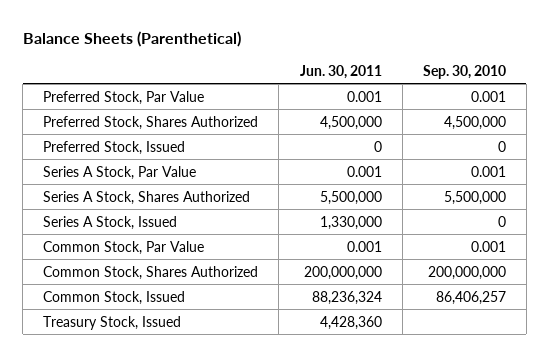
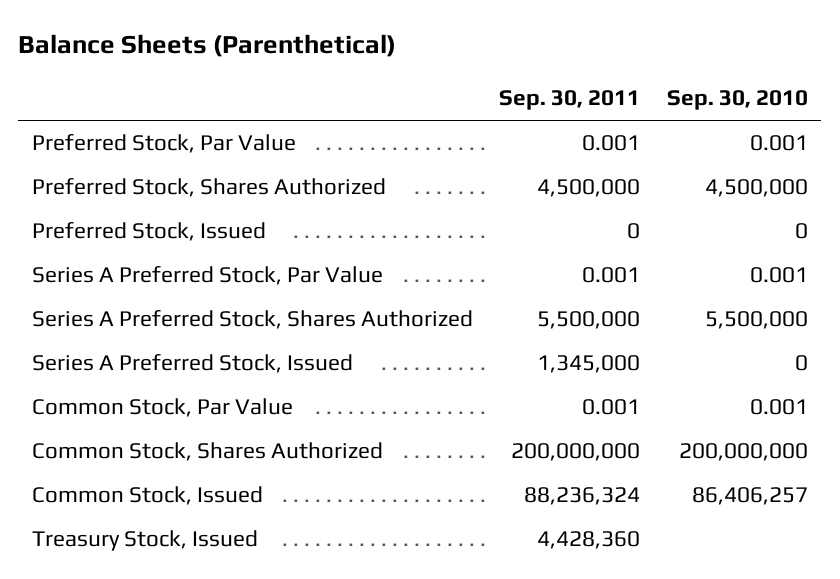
[299,64,382,79] Jun. 30, 2011 -> none
none -> [499,90,641,111] Sep. 30, 2011
[43,165,197,180] Series A Stock, Par Value -> [31,266,383,286] Series A Preferred Stock, Par Value
[43,190,251,205] Series A Stock, Shares Authorized -> [31,310,473,330] Series A Preferred Stock, Shares Authorized
[43,215,178,230] Series A Stock, Issued -> [31,354,353,374] Series A Preferred Stock, Issued

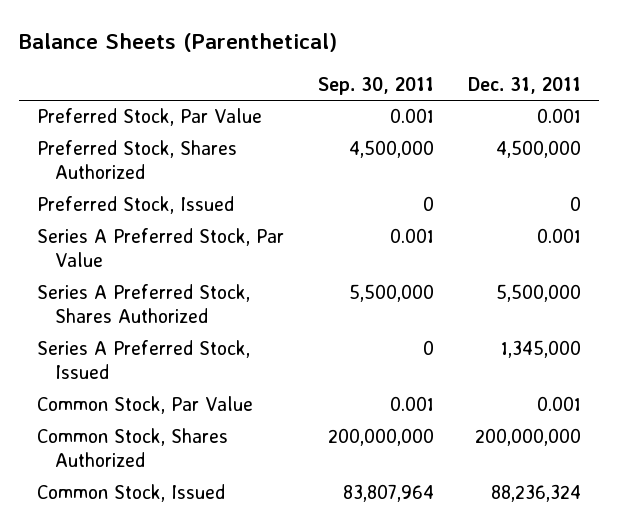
[667,90,809,111] Sep. 30, 2010 -> none
none -> [468,77,582,95] Dec. 31, 2011
[537,355,641,374] 1,345,000 -> [422,340,434,356] 0
[31,530,258,552] Treasury Stock, Issued -> none
[524,487,641,506] 88,236,324 -> [342,484,434,503] 83,807,964

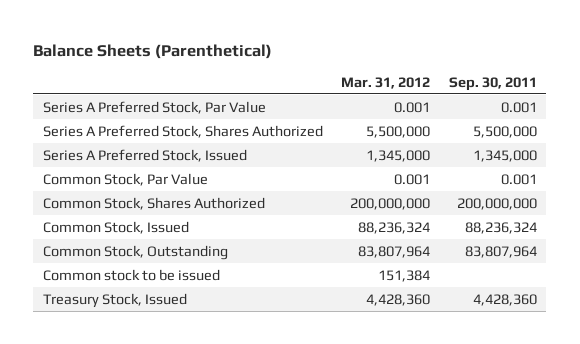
[468,77,582,95] Dec. 31, 2011 -> none
none -> [341,76,431,89] Mar. 31, 2012
[36,108,262,127] Preferred Stock, Par Value -> none
[36,140,237,180] Preferred Stock, Shares Authorized -> none
[36,196,234,215] Preferred Stock, Issued -> none
[422,340,434,356] 0 -> [473,149,538,162] 1,345,000
[342,484,434,503] 83,807,964 -> [465,221,538,234] 88,236,324
none -> [42,244,228,260] Common Stock, Outstanding
none -> [42,268,220,281] Common stock to be issued
none -> [42,292,187,308] Treasury Stock, Issued

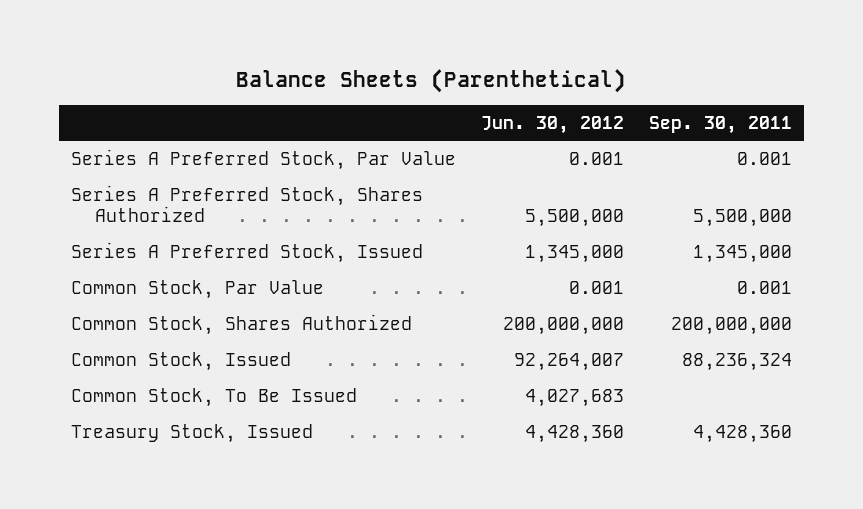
[341,76,431,89] Mar. 31, 2012 -> none
none -> [480,115,624,134] Jun. 30, 2012
[42,244,228,260] Common Stock, Outstanding -> none
[42,268,220,281] Common stock to be issued -> [71,388,358,408] Common Stock, To Be Issued

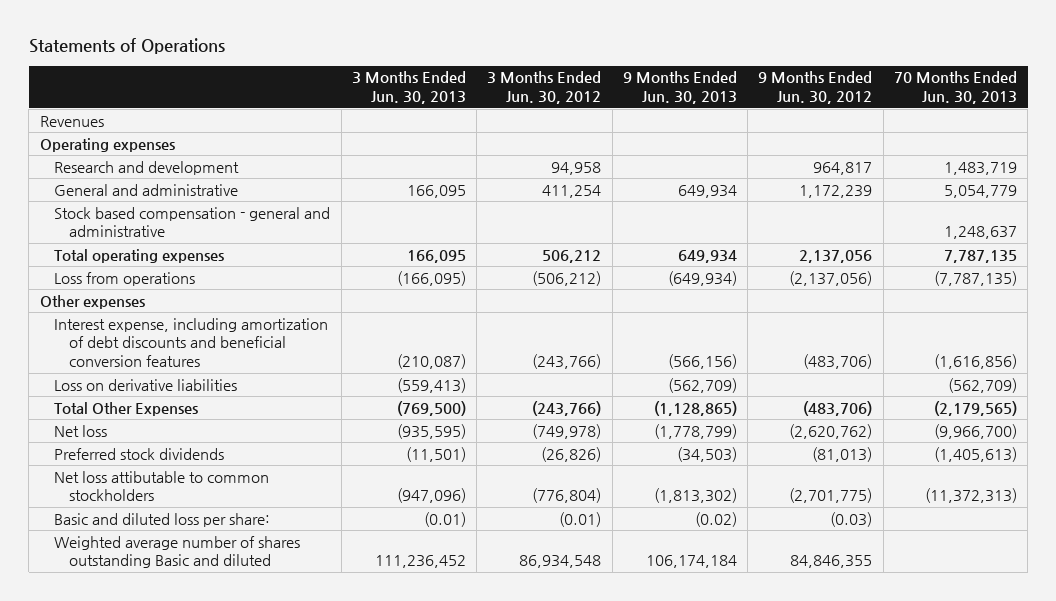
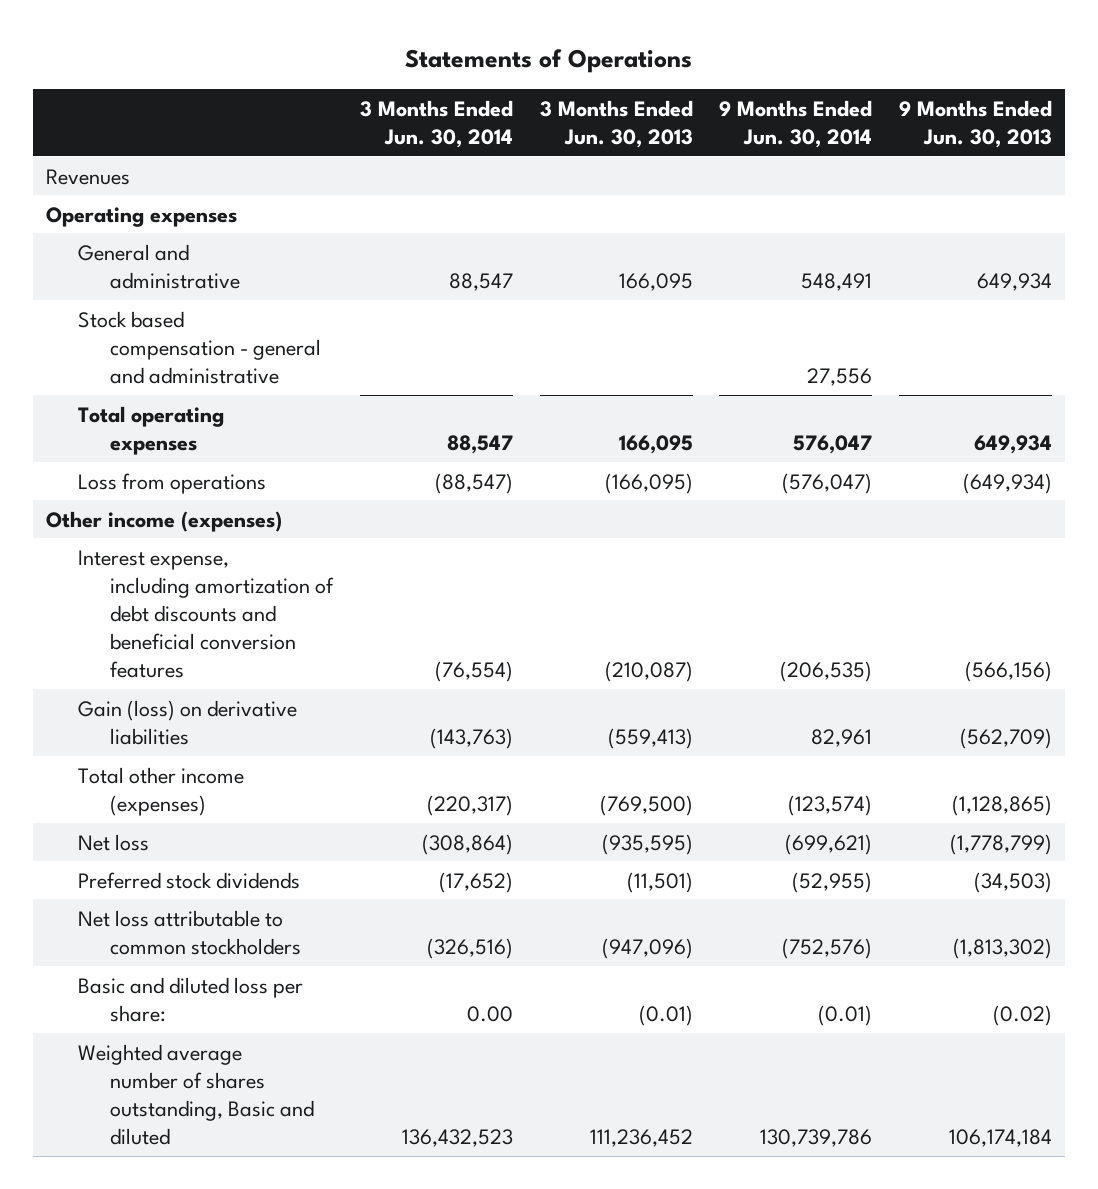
[487,71,602,105] 3 Months Ended Jun. 30, 2012 -> none
[758,71,873,105] 9 Months Ended Jun. 30, 2012 -> none
[893,71,1017,105] 70 Months Ended Jun. 30, 2013 -> none
none -> [360,99,514,148] 3 Months Ended Jun. 30, 2014
none -> [719,99,873,148] 9 Months Ended Jun. 30, 2014
[54,160,240,175] Research and development -> none
[39,294,145,309] Other expenses -> [45,510,282,532] Other income (expenses)
[54,378,238,391] Loss on derivative liabilities -> [78,699,298,745] Gain (loss) on derivative liabilities
[54,401,199,416] Total Other Expenses -> [78,766,245,816] Total other income (expenses)
[54,470,270,502] Net loss attibutable to common stockholders -> [78,909,302,955] Net loss attributable to common stockholders
[54,535,301,569] Weighted average number of shares outstanding Basic and diluted -> [78,1043,315,1145] Weighted average number of shares outstanding, Basic and diluted

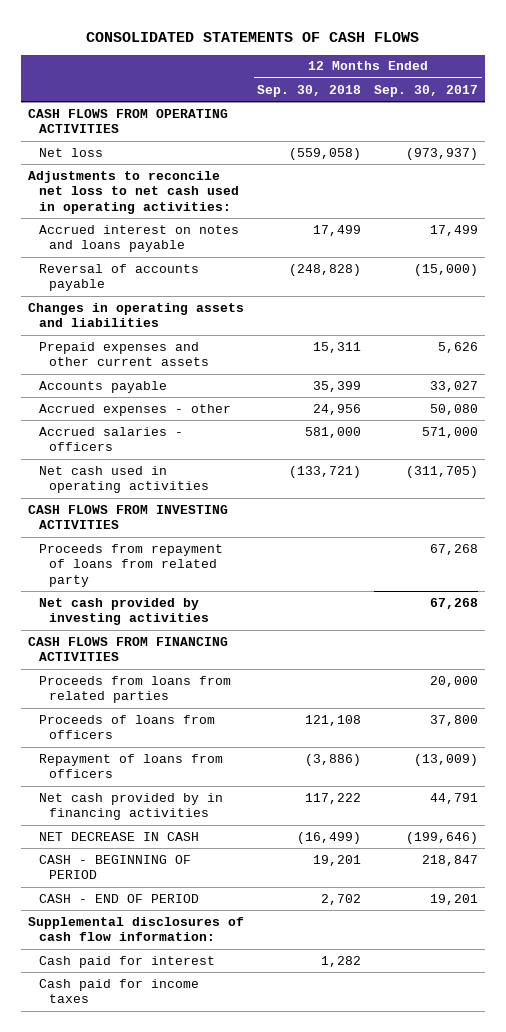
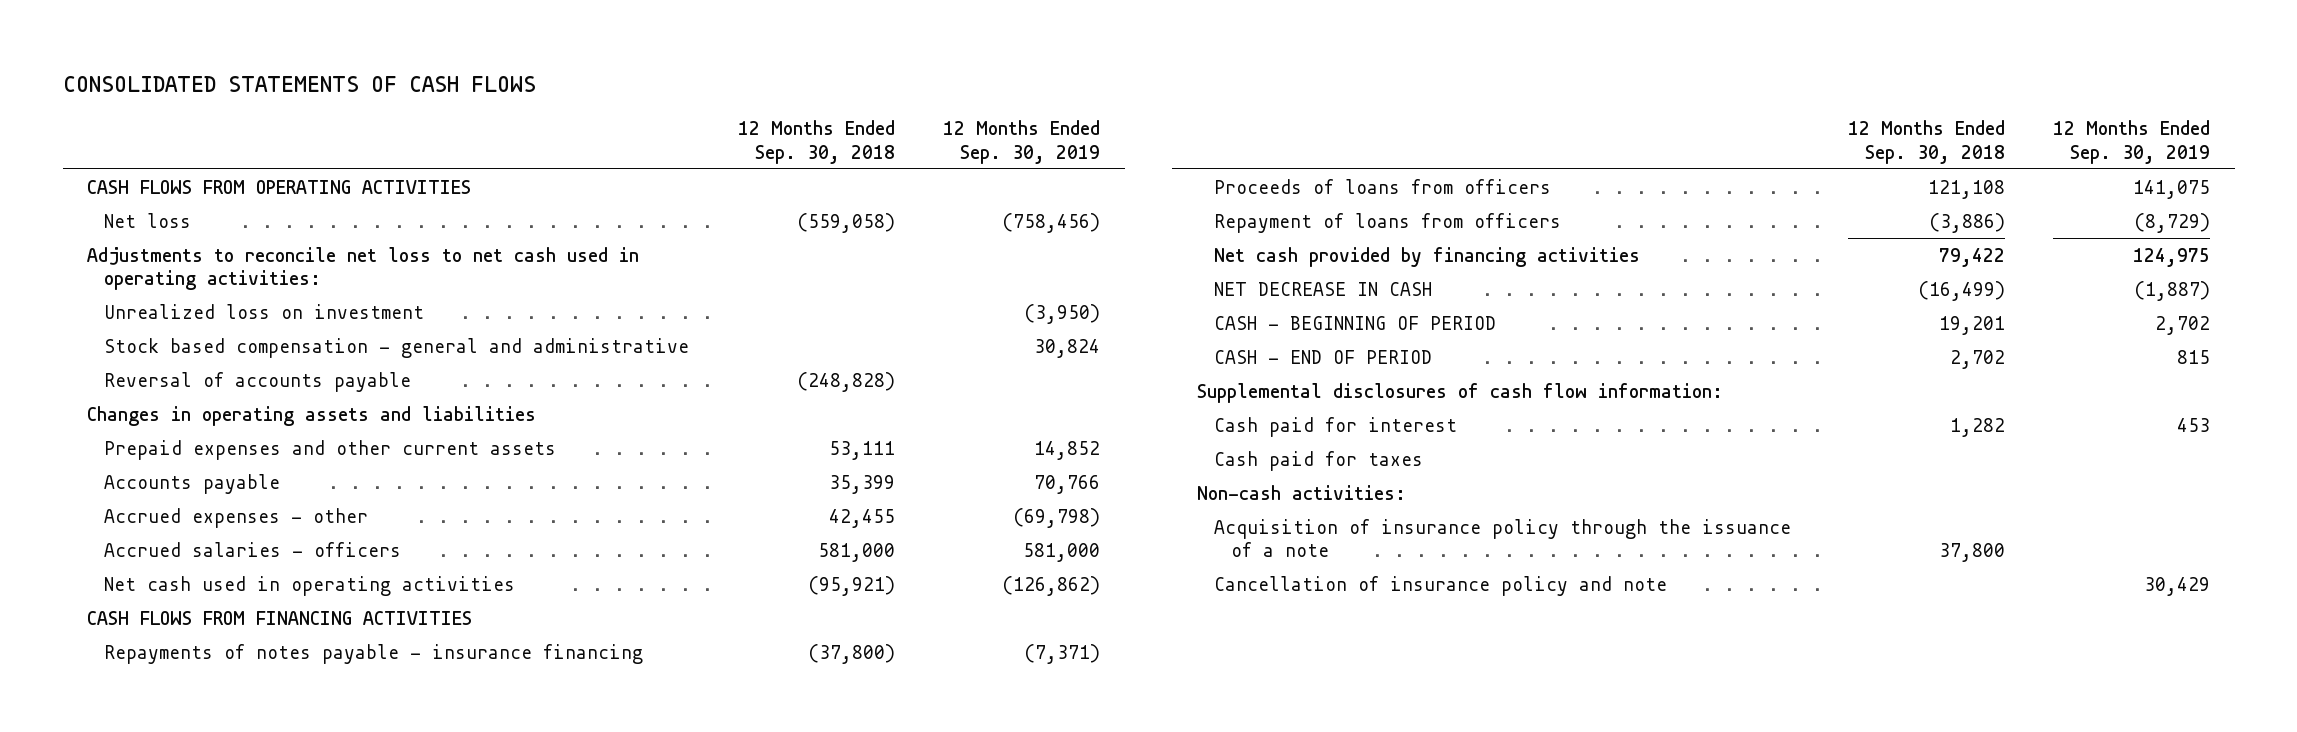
[374,84,479,97] Sep. 30, 2017 -> none
none -> [943,119,1101,164] 12 Months Ended Sep. 30, 2019
[38,224,239,253] Accrued interest on notes and loans payable -> none
none -> [104,303,425,319] Unrealized loss on investment
none -> [104,337,690,358] Stock based compensation - general and administrative
[313,341,362,353] 15,311 -> [828,440,895,460] 53,111
[313,403,362,415] 24,956 -> [828,508,895,528] 42,455
[27,504,228,530] CASH FLOWS FROM INVESTING ACTIVITIES -> none
[38,543,223,587] Proceeds from repayment of loans from related party -> none
[38,597,210,626] Net cash provided by investing activities -> none
[289,465,362,478] (133,721) -> [807,575,895,596] (95,921)
[38,675,231,704] Proceeds from loans from related parties -> none
none -> [104,643,644,664] Repayments of notes payable - insurance financing
[38,792,223,821] Net cash provided by in financing activities -> [1214,246,1641,267] Net cash provided by financing activities
[305,792,362,804] 117,222 -> [1938,247,2005,267] 79,422
[38,978,199,1004] Cash paid for income taxes -> [1214,450,1424,471] Cash paid for taxes
none -> [1196,484,1406,500] Non-cash activities:
none -> [1214,518,1792,558] Acquisition of insurance policy through the issuance of a note
none -> [1214,575,1668,596] Cancellation of insurance policy and note

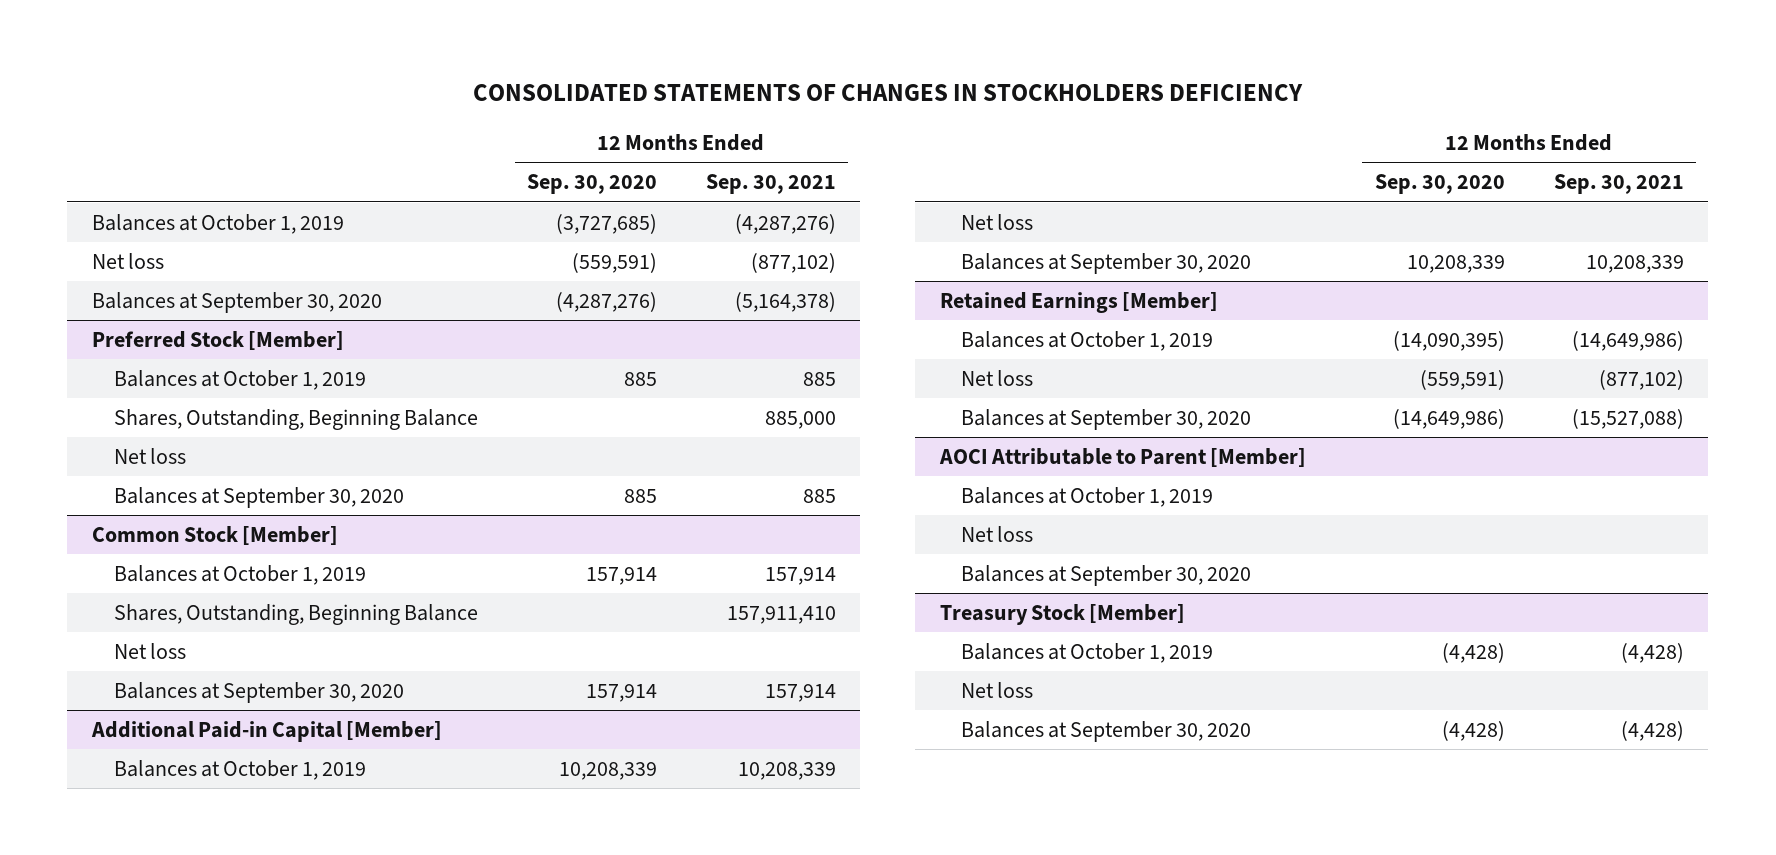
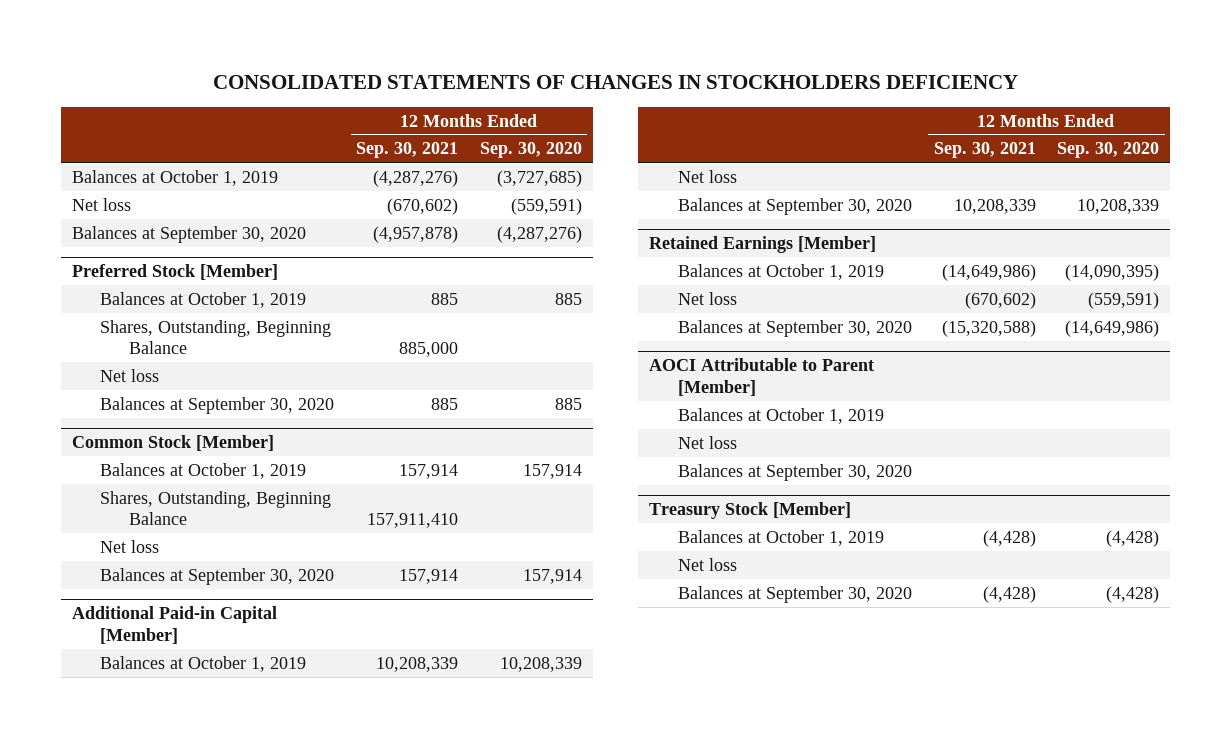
[750,252,836,273] (877,102) -> [387,197,459,215] (670,602)
[734,291,836,312] (5,164,378) -> [373,225,459,243] (4,957,878)
[1598,369,1684,390] (877,102) -> [964,291,1036,309] (670,602)
[1571,408,1684,429] (15,527,088) -> [941,319,1036,337] (15,320,588)

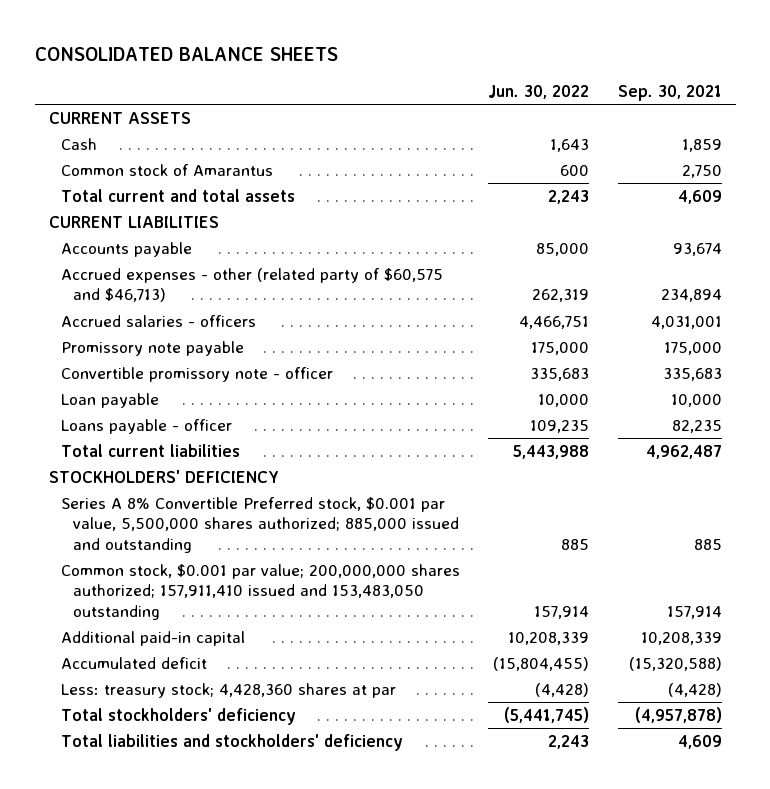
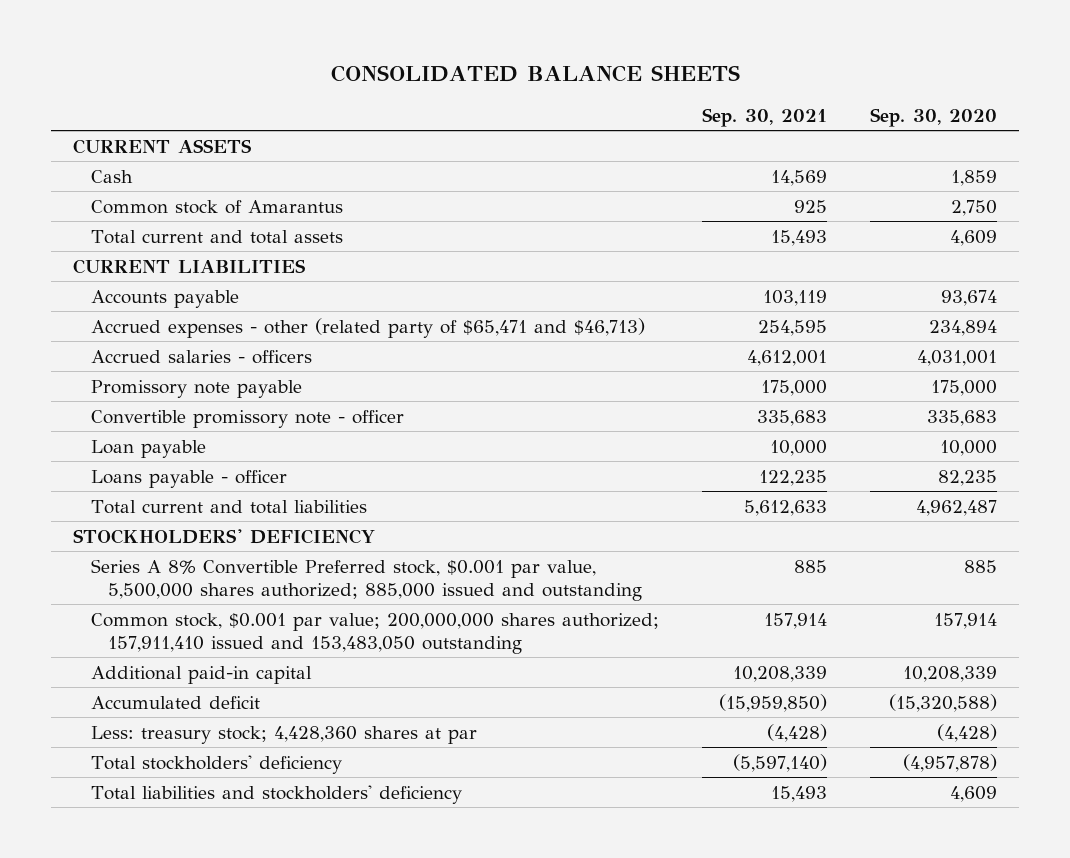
[488,85,590,100] Jun. 30, 2022 -> none
none -> [870,107,998,127] Sep. 30, 2020
[681,138,722,152] 1,859 -> [770,169,827,186] 14,569
[681,164,722,178] 2,750 -> [793,199,827,213] 925
[677,189,722,204] 4,609 -> [770,229,827,246] 15,493
[672,242,722,256] 93,674 -> [762,289,827,306] 103,119
[60,267,443,303] Accrued expenses - other (related party of $60,575 and $46,713) -> [90,317,645,338] Accrued expenses - other (related party of $65,471 and $46,713)
[660,289,722,303] 234,894 -> [757,319,827,336] 254,595
[650,315,722,329] 4,031,001 -> [746,349,827,366] 4,612,001
[671,419,722,433] 82,235 -> [758,469,827,486] 122,235
[60,443,240,457] Total current liabilities -> [90,499,367,514] Total current and total liabilities
[645,444,722,459] 4,962,487 -> [743,499,827,516] 5,612,633
[628,656,722,671] (15,320,588) -> [718,693,827,712] (15,959,850)
[634,706,722,723] (4,957,878) -> [732,753,827,772] (5,597,140)
[677,734,722,749] 4,609 -> [770,785,827,802] 15,493

